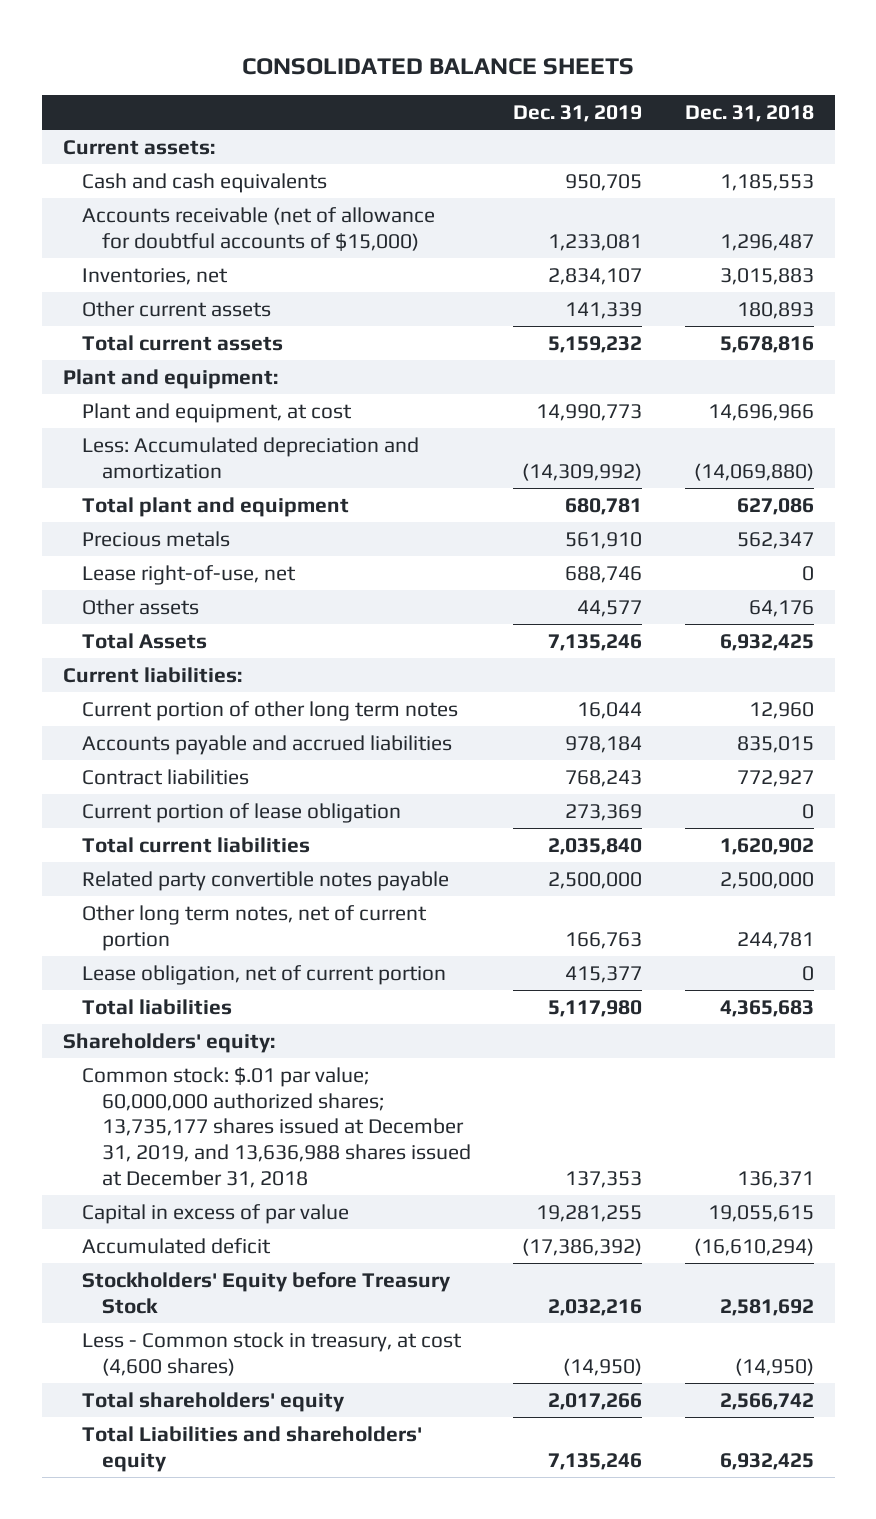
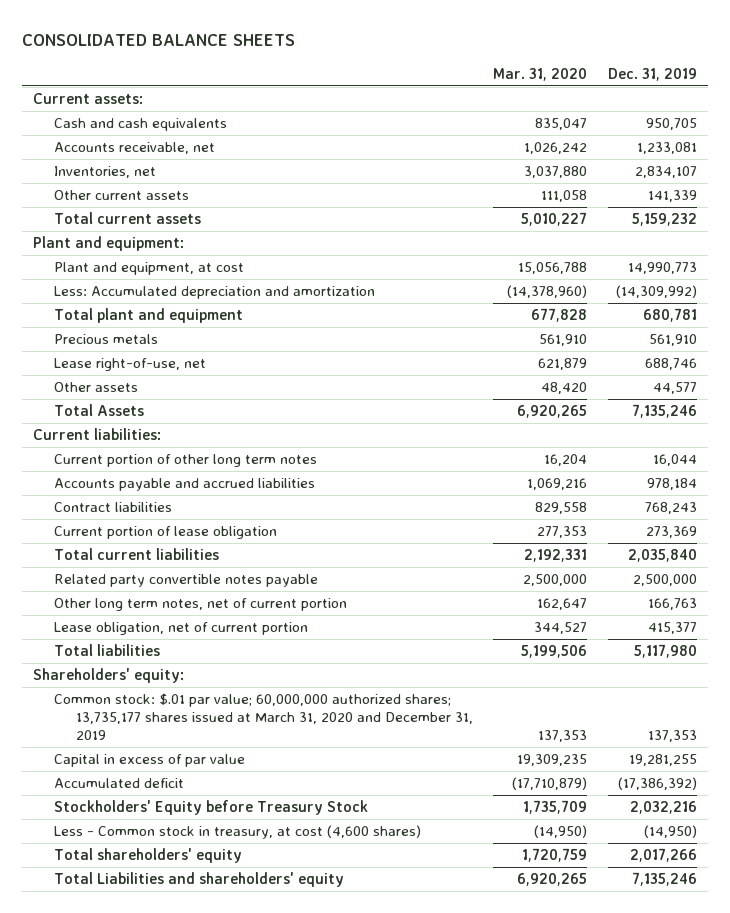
[684,104,814,122] Dec. 31, 2018 -> none
none -> [493,67,588,81] Mar. 31, 2020
[82,206,436,251] Accounts receivable (net of allowance for doubtful accounts of $15,000) -> [54,142,216,155] Accounts receivable, net
[82,1066,472,1188] Common stock: $.01 par value; 60,000,000 authorized shares; 13,735,177 shares issued at December 31, 2019, and 13,636,988 shares issued at December 31, 2018 -> [54,693,473,741] Common stock: $.01 par value; 60,000,000 authorized shares; 13,735,177 shares issued at March 31, 2020 and December 31, 2019

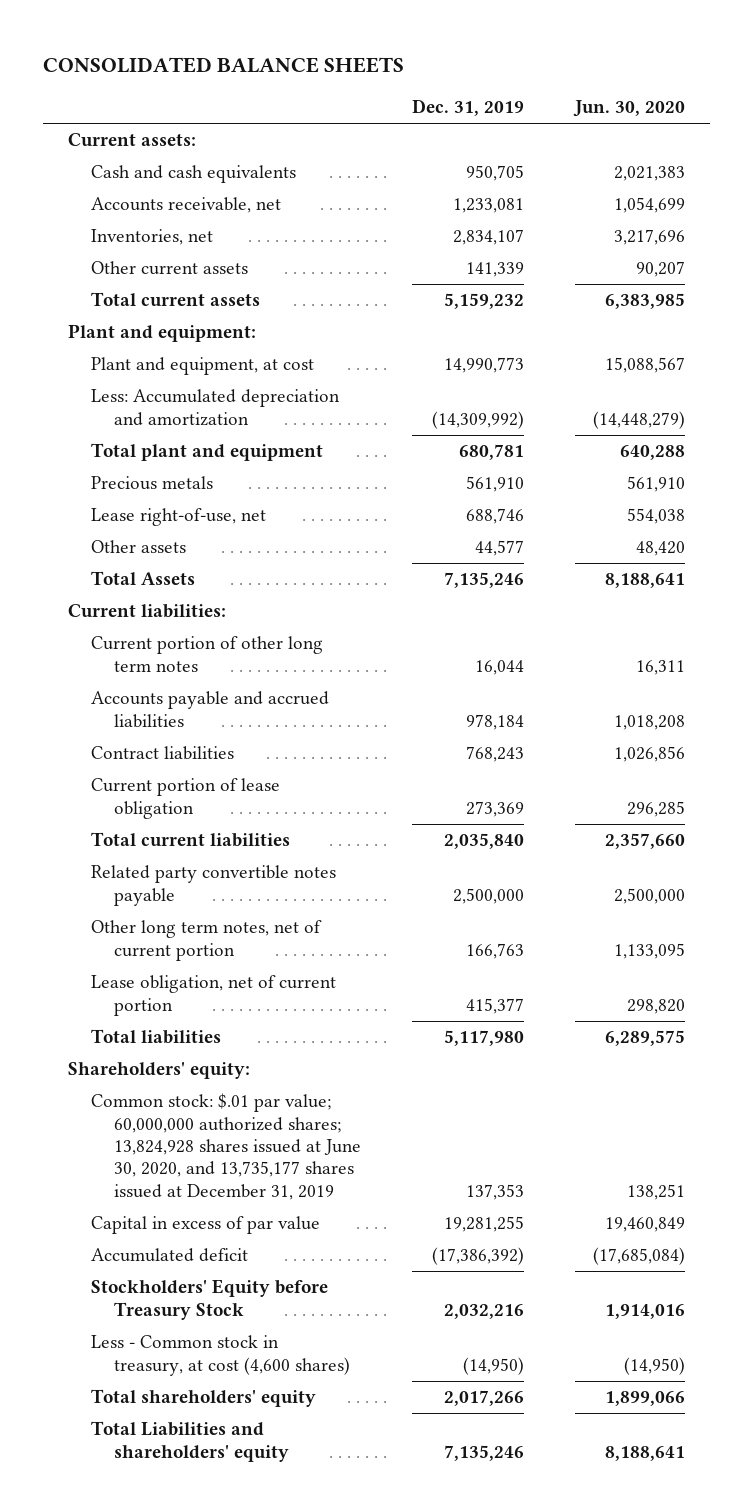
[493,67,588,81] Mar. 31, 2020 -> none
none -> [572,99,685,117] Jun. 30, 2020
[54,693,473,741] Common stock: $.01 par value; 60,000,000 authorized shares; 13,735,177 shares issued at March 31, 2020 and December 31, 2019 -> [91,1093,362,1200] Common stock: $.01 par value; 60,000,000 authorized shares; 13,824,928 shares issued at June 30, 2020, and 13,735,177 shares issued at December 31, 2019

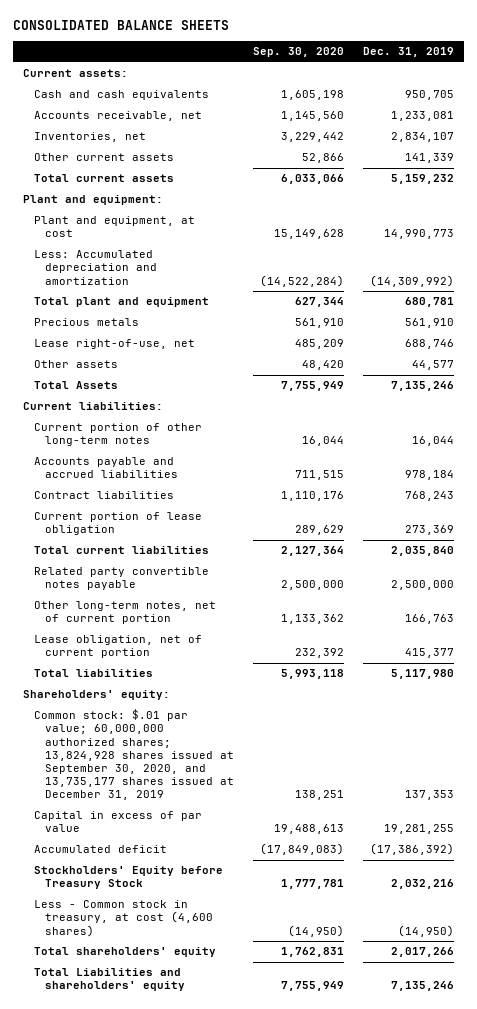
[572,99,685,117] Jun. 30, 2020 -> none
none -> [253,47,345,58] Sep. 30, 2020
[91,636,324,672] Current portion of other long term notes -> [33,423,202,447] Current portion of other long-term notes
[91,920,323,961] Other long term notes, net of current portion -> [33,601,216,625] Other long-term notes, net of current portion
[91,1093,362,1200] Common stock: $.01 par value; 60,000,000 authorized shares; 13,824,928 shares issued at June 30, 2020, and 13,735,177 shares issued at December 31, 2019 -> [33,709,234,801] Common stock: $.01 par value; 60,000,000 authorized shares; 13,824,928 shares issued at September 30, 2020, and 13,735,177 shares issued at December 31, 2019

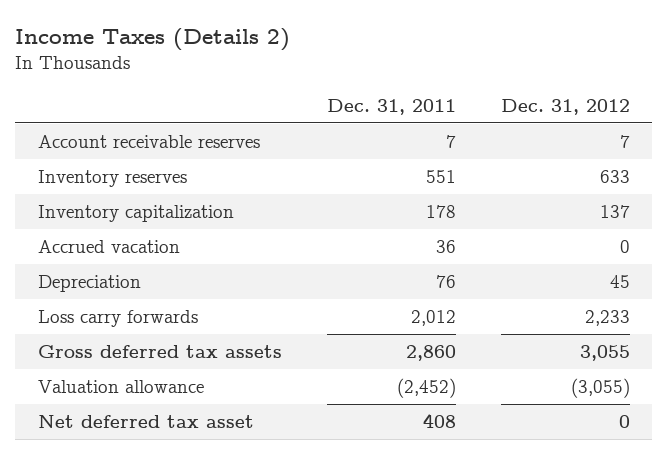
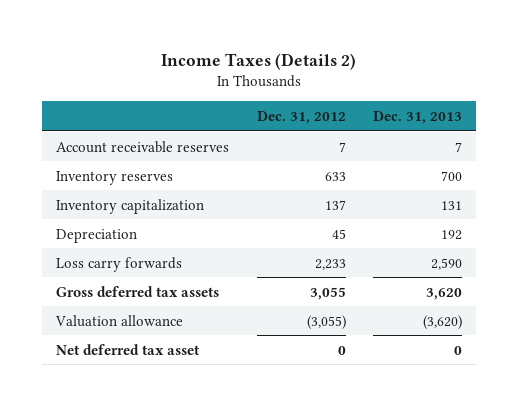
[326,98,456,115] Dec. 31, 2011 -> none
none -> [373,110,463,124] Dec. 31, 2013
[37,239,180,253] Accrued vacation -> none

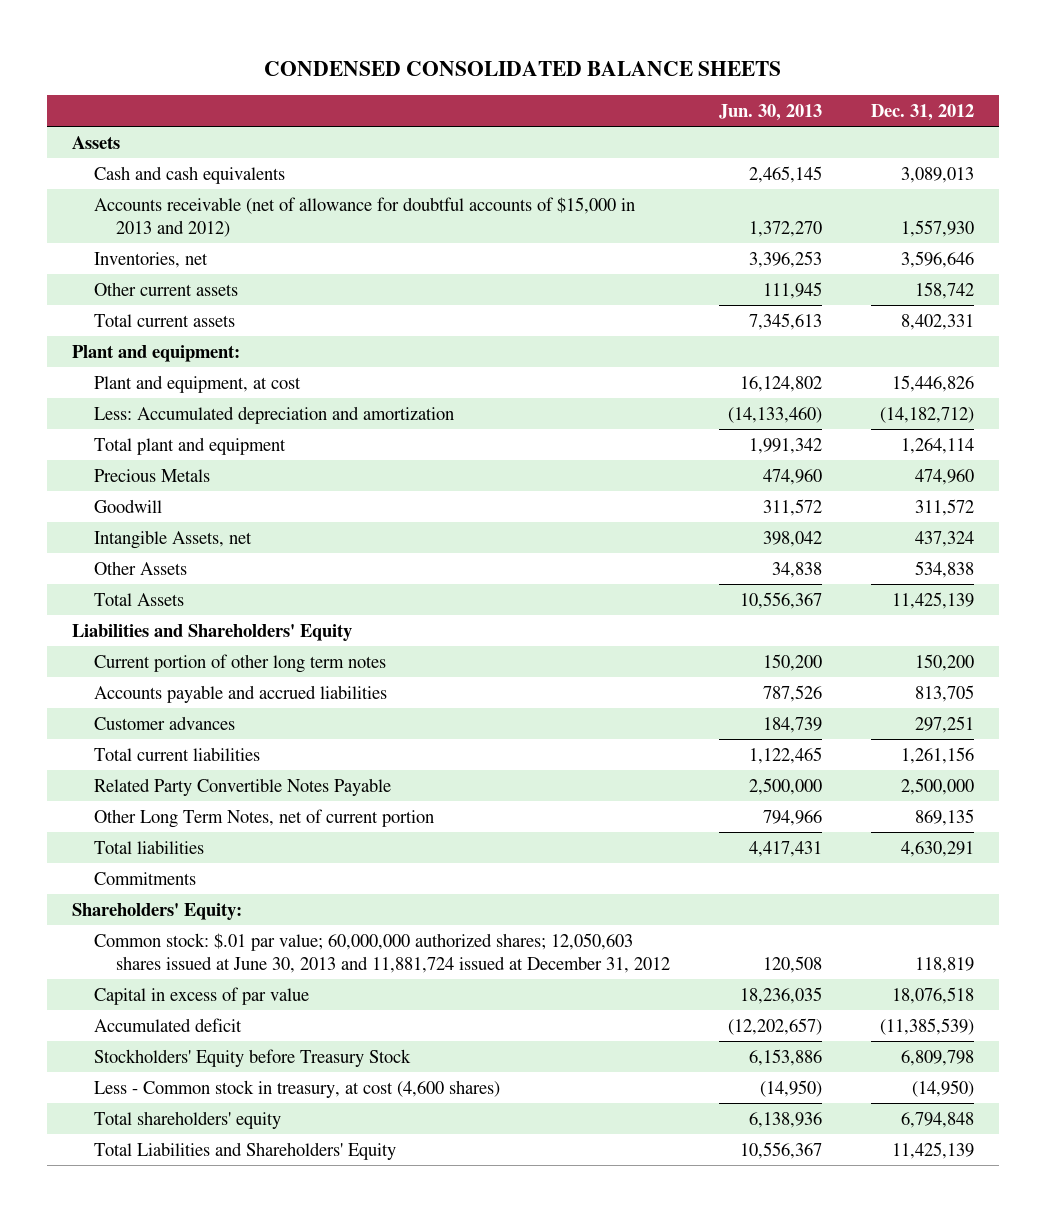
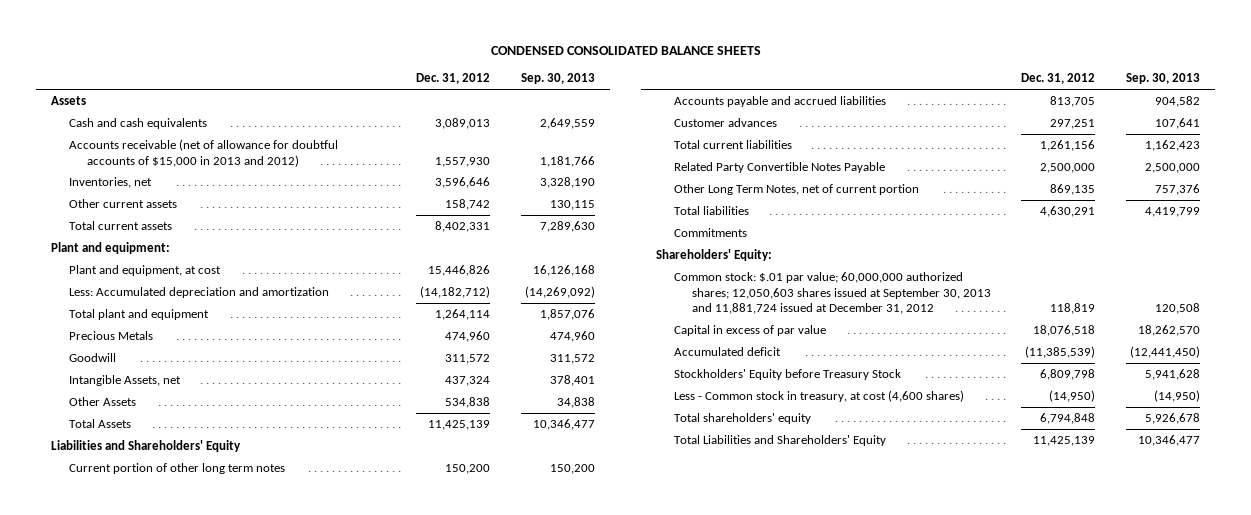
[719,103,823,121] Jun. 30, 2013 -> none
none -> [520,73,595,85] Sep. 30, 2013
[93,932,670,973] Common stock: $.01 par value; 60,000,000 authorized shares; 12,050,603 shares issued at June 30, 2013 and 11,881,724 issued at December 31, 2012 -> [674,271,991,315] Common stock: $.01 par value; 60,000,000 authorized shares; 12,050,603 shares issued at September 30, 2013 and 11,881,724 issued at December 31, 2012

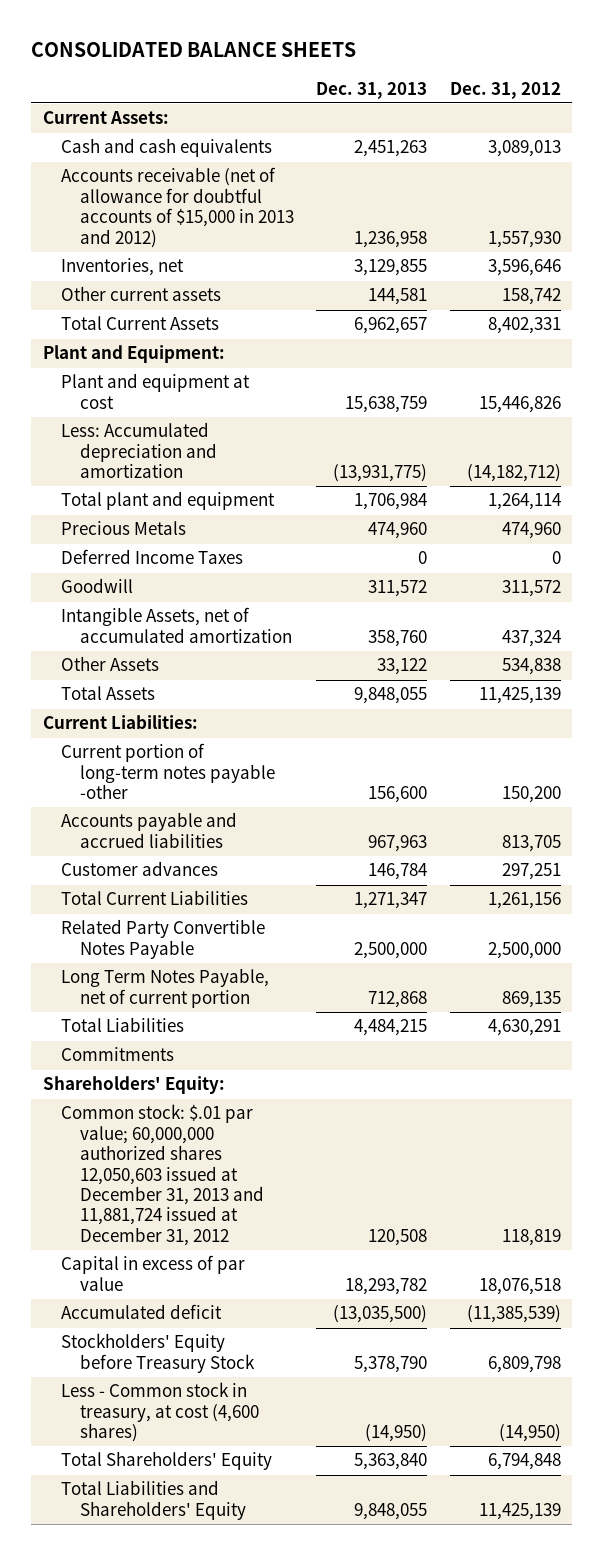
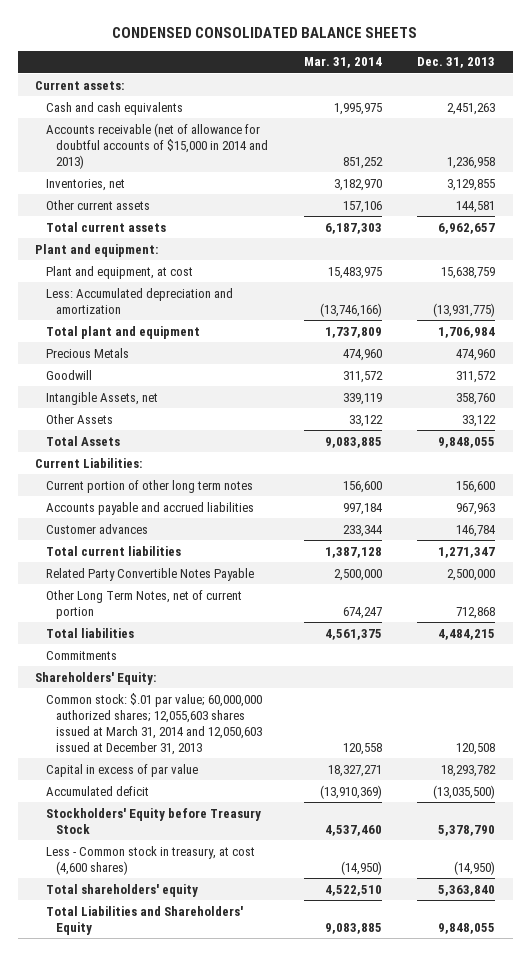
[31,42,357,58] CONSOLIDATED BALANCE SHEETS -> [112,26,418,38] CONDENSED CONSOLIDATED BALANCE SHEETS
[449,81,561,99] Dec. 31, 2012 -> none
none -> [303,57,382,69] Mar. 31, 2014
[42,111,169,125] Current Assets: -> [35,80,125,90] Current assets:
[61,167,295,248] Accounts receivable (net of allowance for doubtful accounts of $15,000 in 2013 and 2012) -> [45,122,269,169] Accounts receivable (net of allowance for doubtful accounts of $15,000 in 2014 and 2013)
[61,316,220,331] Total Current Assets -> [45,221,166,232] Total current assets
[42,345,225,364] Plant and Equipment: -> [35,243,159,257] Plant and equipment:
[61,373,251,409] Plant and equipment at cost -> [45,265,193,279] Plant and equipment, at cost
[61,549,244,565] Deferred Income Taxes -> none
[61,607,293,643] Intangible Assets, net of accumulated amortization -> [45,391,158,405] Intangible Assets, net
[61,743,276,800] Current portion of long-term notes payable -other -> [45,479,253,493] Current portion of other long term notes
[61,890,249,906] Total Current Liabilities -> [45,545,181,556] Total current liabilities
[61,968,270,1008] Long Term Notes Payable, net of current portion -> [45,589,242,619] Other Long Term Notes, net of current portion
[61,1017,185,1033] Total Liabilities -> [45,627,134,638] Total liabilities
[61,1104,265,1246] Common stock: $.01 par value; 60,000,000 authorized shares 12,050,603 issued at December 31, 2013 and 11,881,724 issued at December 31, 2012 -> [45,692,263,755] Common stock: $.01 par value; 60,000,000 authorized shares; 12,055,603 shares issued at March 31, 2014 and 12,050,603 issued at December 31, 2013
[61,1451,273,1471] Total Shareholders' Equity -> [45,883,198,897] Total shareholders' equity

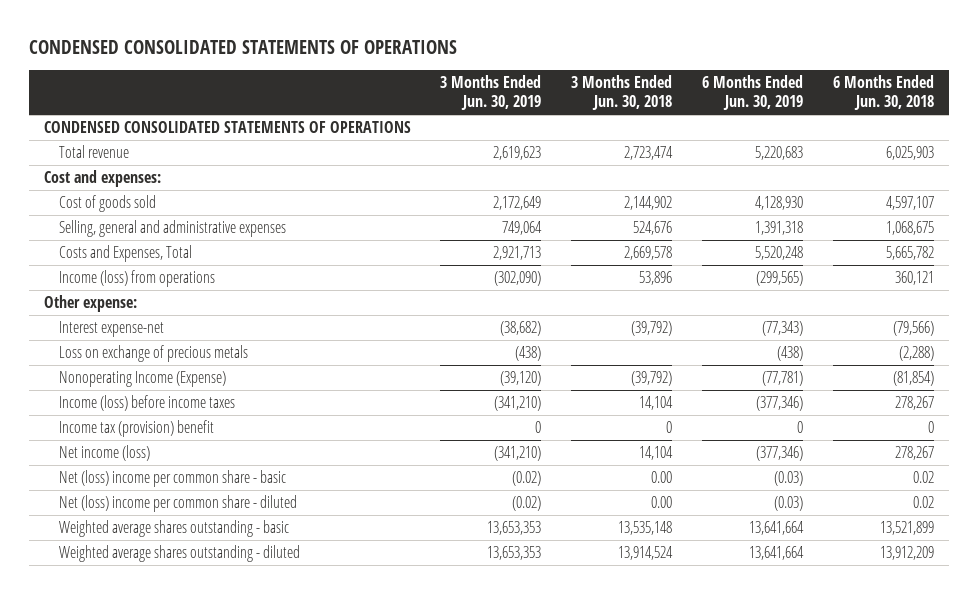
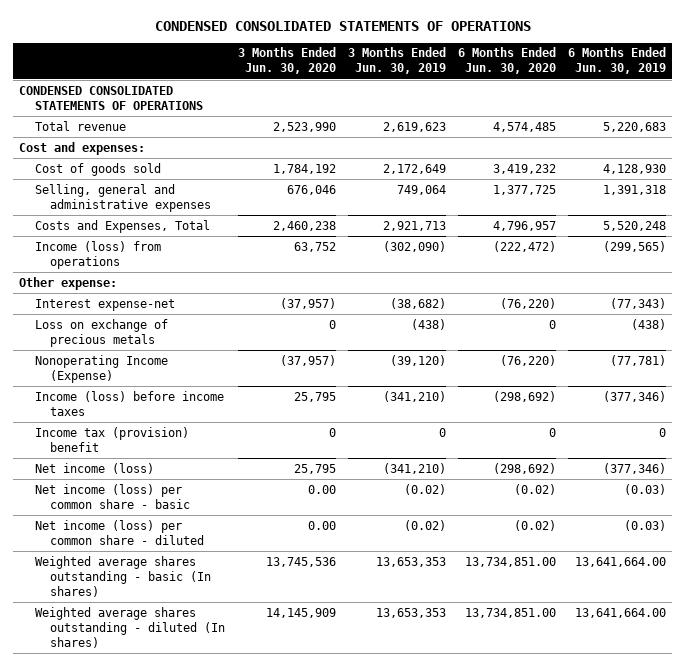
[571,74,673,111] 3 Months Ended Jun. 30, 2018 -> none
[832,74,934,111] 6 Months Ended Jun. 30, 2018 -> none
none -> [237,47,336,75] 3 Months Ended Jun. 30, 2020
none -> [458,47,557,75] 6 Months Ended Jun. 30, 2020
[59,470,287,488] Net (loss) income per common share - basic -> [34,483,191,509] Net income (loss) per common share - basic
[59,495,298,513] Net (loss) income per common share - diluted -> [34,519,205,545] Net income (loss) per common share - diluted
[59,520,290,538] Weighted average shares outstanding - basic -> [34,555,212,597] Weighted average shares outstanding - basic (In shares)
[748,521,804,536] 13,641,664 -> [575,556,667,567] 13,641,664.00
[59,545,301,563] Weighted average shares outstanding - diluted -> [34,606,226,648] Weighted average shares outstanding - diluted (In shares)
[748,546,804,561] 13,641,664 -> [575,607,667,618] 13,641,664.00

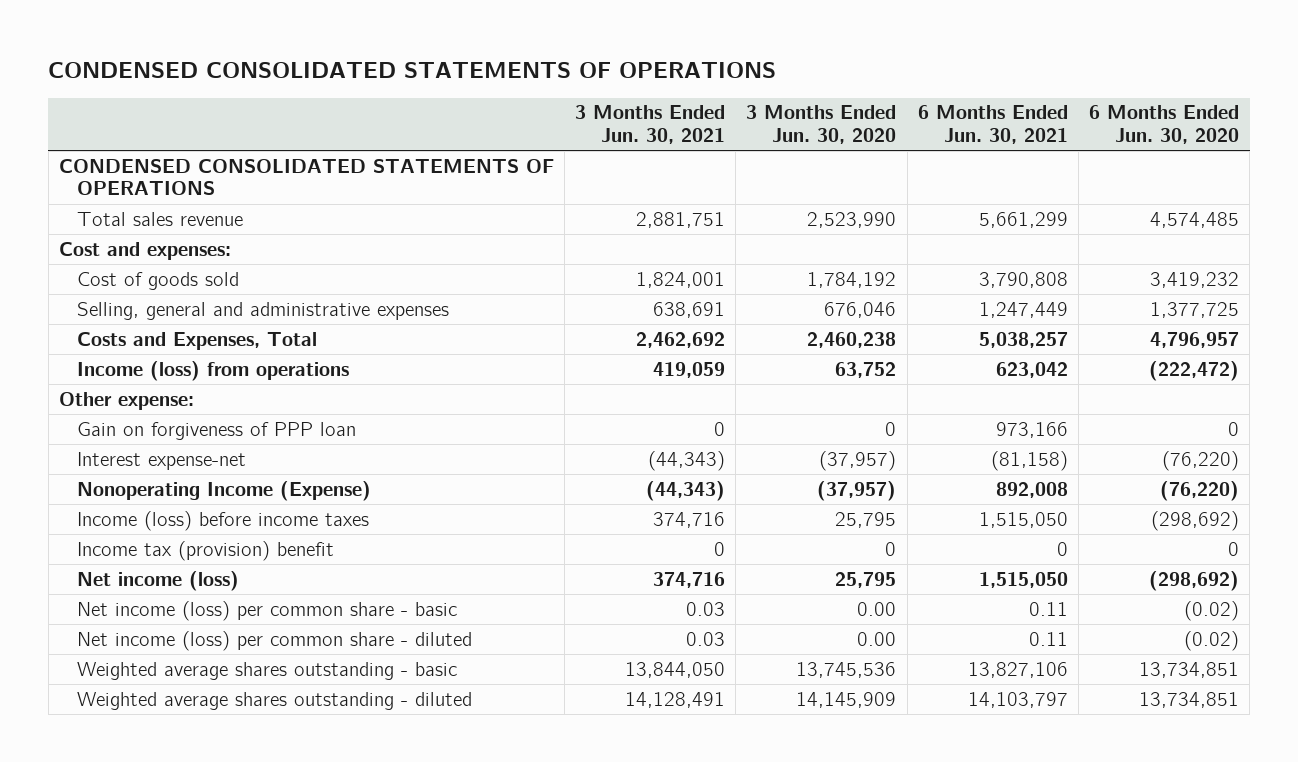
[347,47,446,75] 3 Months Ended Jun. 30, 2019 -> none
[568,47,667,75] 6 Months Ended Jun. 30, 2019 -> none
none -> [575,105,726,145] 3 Months Ended Jun. 30, 2021
none -> [917,105,1068,145] 6 Months Ended Jun. 30, 2021
[34,120,126,131] Total revenue -> [76,211,243,226] Total sales revenue
none -> [76,421,356,440] Gain on forgiveness of PPP loan
[34,318,168,347] Loss on exchange of precious metals -> none
[34,555,212,597] Weighted average shares outstanding - basic (In shares) -> [76,661,457,680] Weighted average shares outstanding - basic
[465,556,557,567] 13,734,851.00 -> [1139,661,1240,678] 13,734,851
[34,606,226,648] Weighted average shares outstanding - diluted (In shares) -> [76,691,472,710] Weighted average shares outstanding - diluted
[465,607,557,618] 13,734,851.00 -> [1139,691,1240,708] 13,734,851

